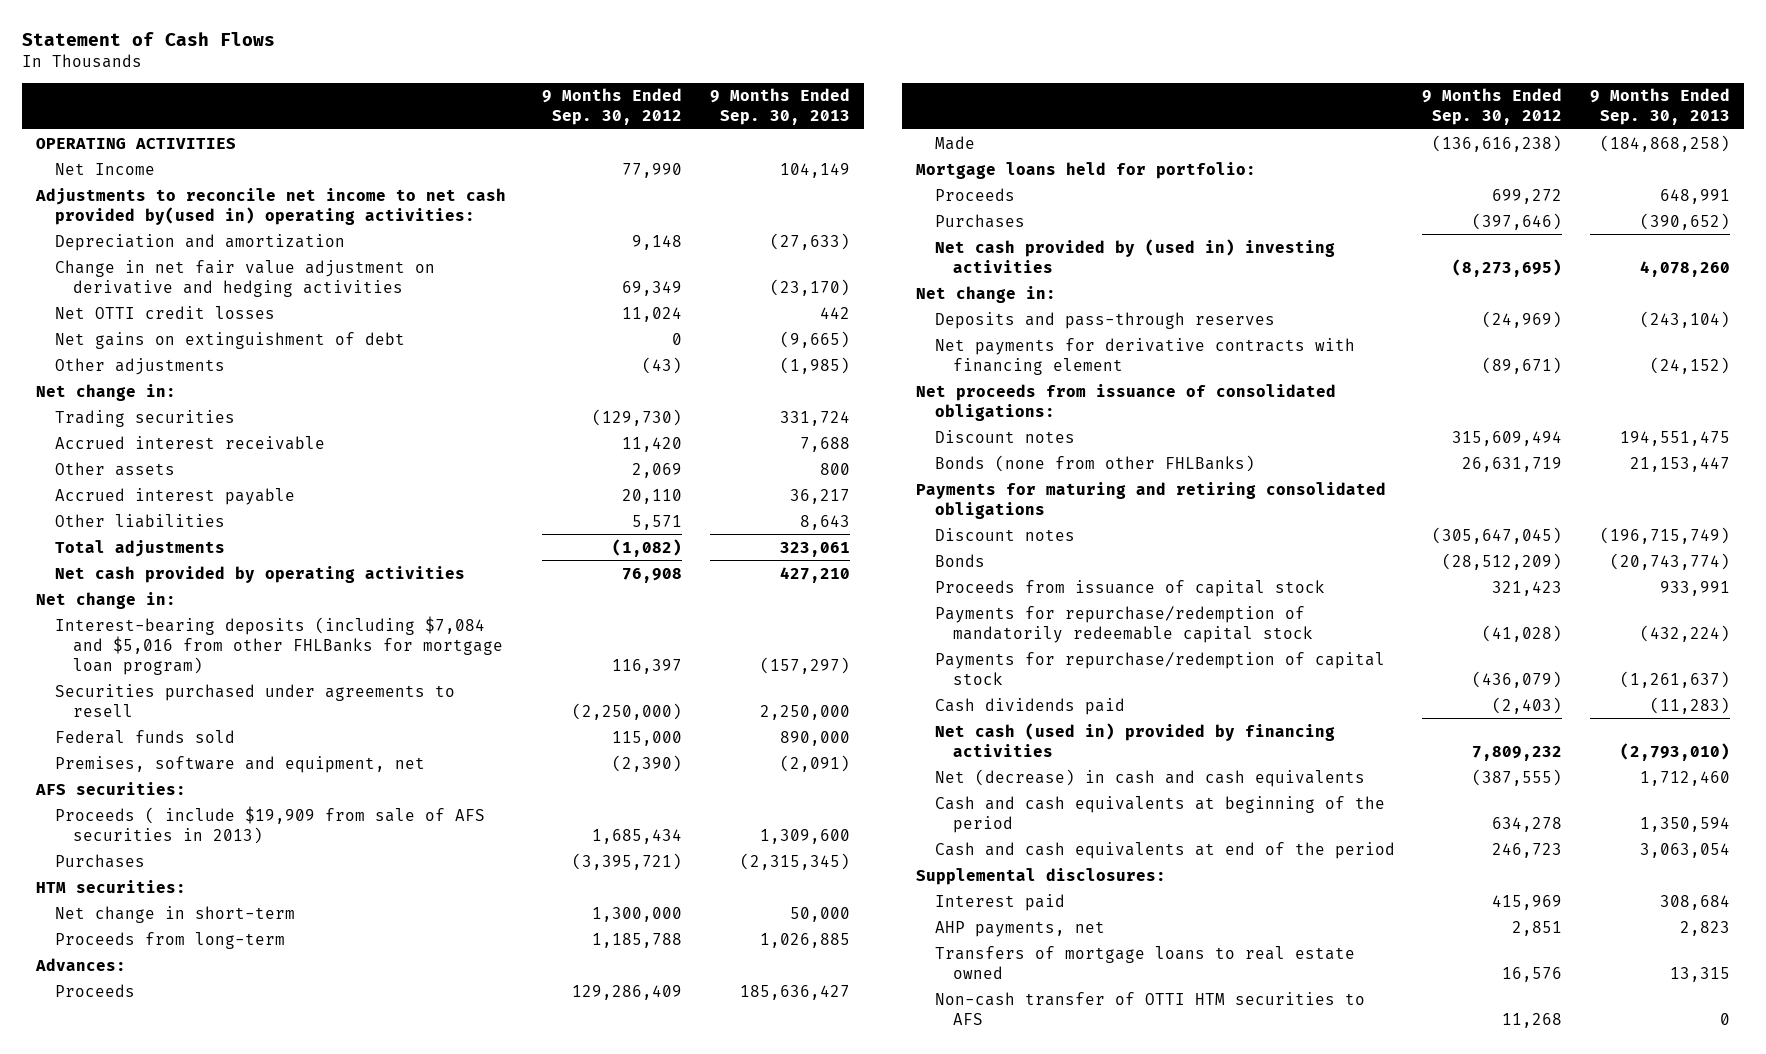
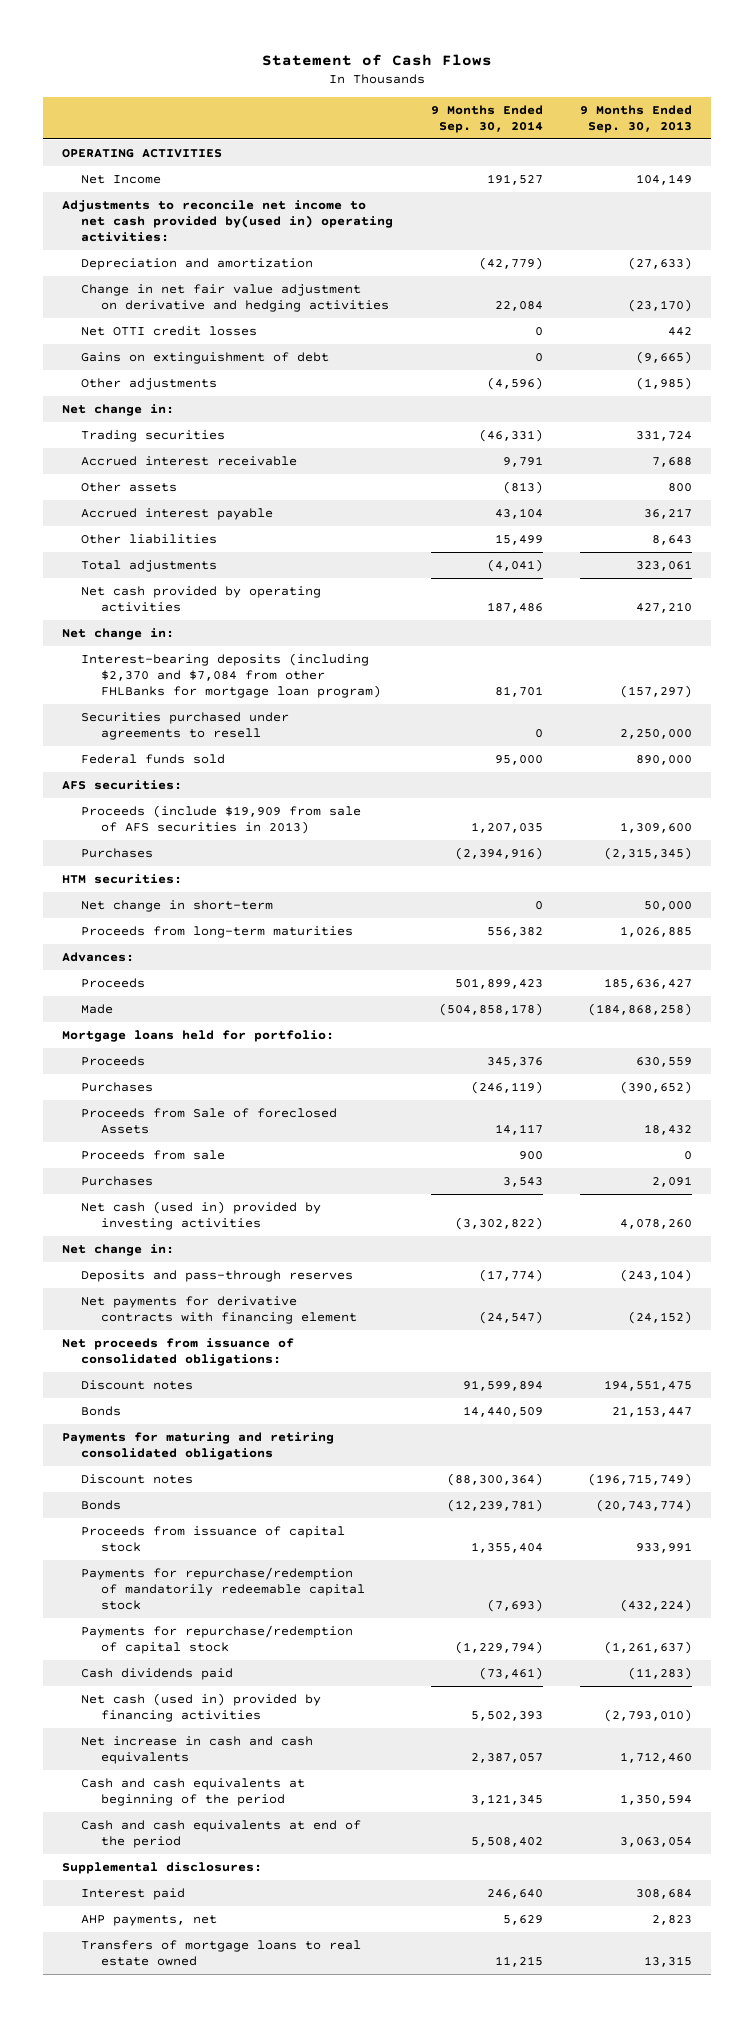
[542,88,683,126] 9 Months Ended Sep. 30, 2012 -> none
none -> [430,104,543,133] 9 Months Ended Sep. 30, 2014
[54,331,405,349] Net gains on extinguishment of debt -> [81,351,330,364] Gains on extinguishment of debt
[54,615,504,675] Interest-bearing deposits (including $7,084 and $5,016 from other FHLBanks for mortgage loan program) -> [81,652,381,698] Interest-bearing deposits (including $2,370 and $7,084 from other FHLBanks for mortgage loan program)
[54,755,425,773] Premises, software and equipment, net -> none
[54,805,485,844] Proceeds ( include $19,909 from sale of AFS securities in 2013) -> [81,804,362,834] Proceeds (include $19,909 from sale of AFS securities in 2013)
[54,931,285,949] Proceeds from long-term -> [81,925,354,938] Proceeds from long-term maturities
[1659,188,1730,204] 648,991 -> [636,1056,693,1067] 630,559
none -> [81,1107,338,1134] Proceeds from Sale of foreclosed Assets
none -> [81,1149,226,1160] Proceeds from sale
none -> [81,1175,154,1186] Purchases
[934,238,1335,273] Net cash provided by (used in) investing activities -> [81,1200,322,1230] Net cash (used in) provided by investing activities
[934,454,1255,472] Bonds (none from other FHLBanks) -> [81,1405,122,1416] Bonds
[934,768,1365,787] Net (decrease) in cash and cash equivalents -> [81,1735,314,1764] Net increase in cash and cash equivalents
[934,991,1365,1025] Non-cash transfer of OTTI HTM securities to AFS -> none

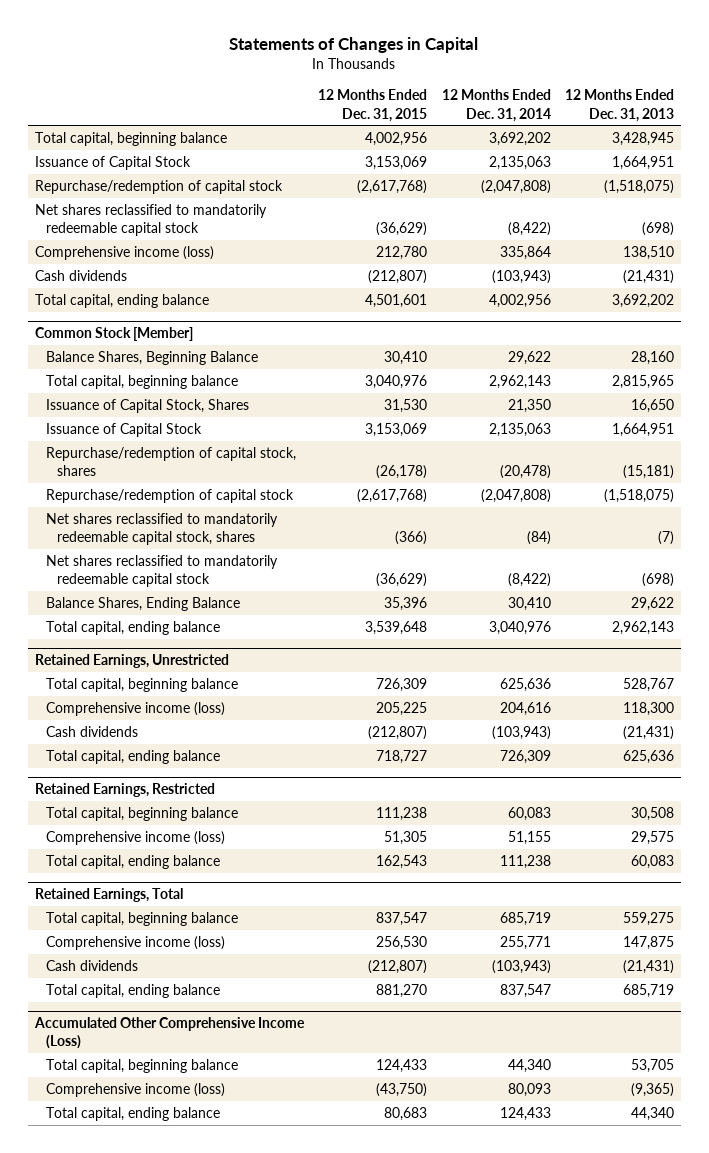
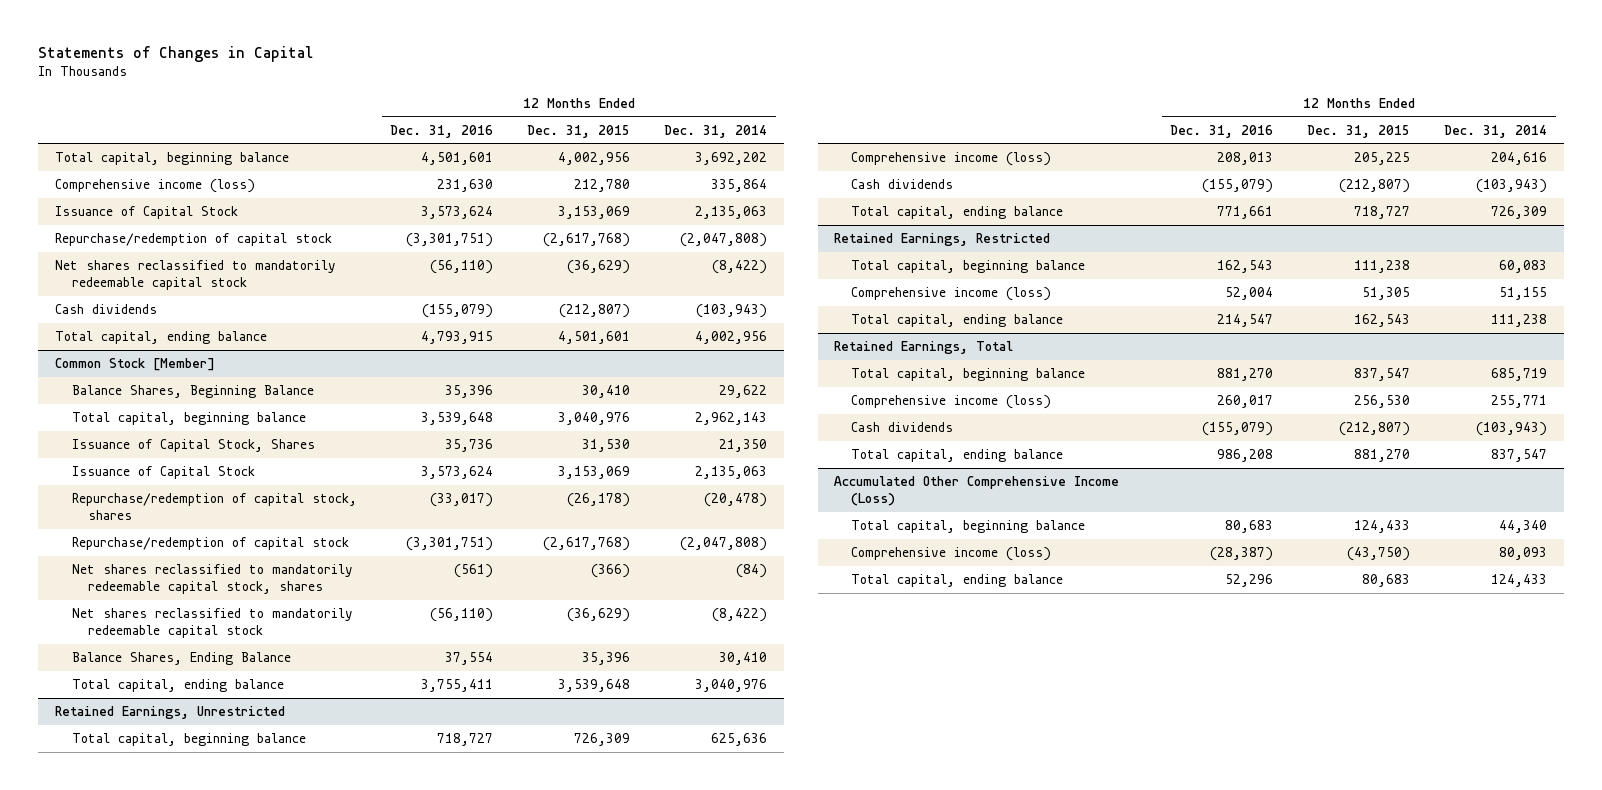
[565,89,675,122] 12 Months Ended Dec. 31, 2013 -> none
none -> [390,124,494,138] Dec. 31, 2016
[34,245,214,260] Comprehensive income (loss) -> [54,179,255,194] Comprehensive income (loss)

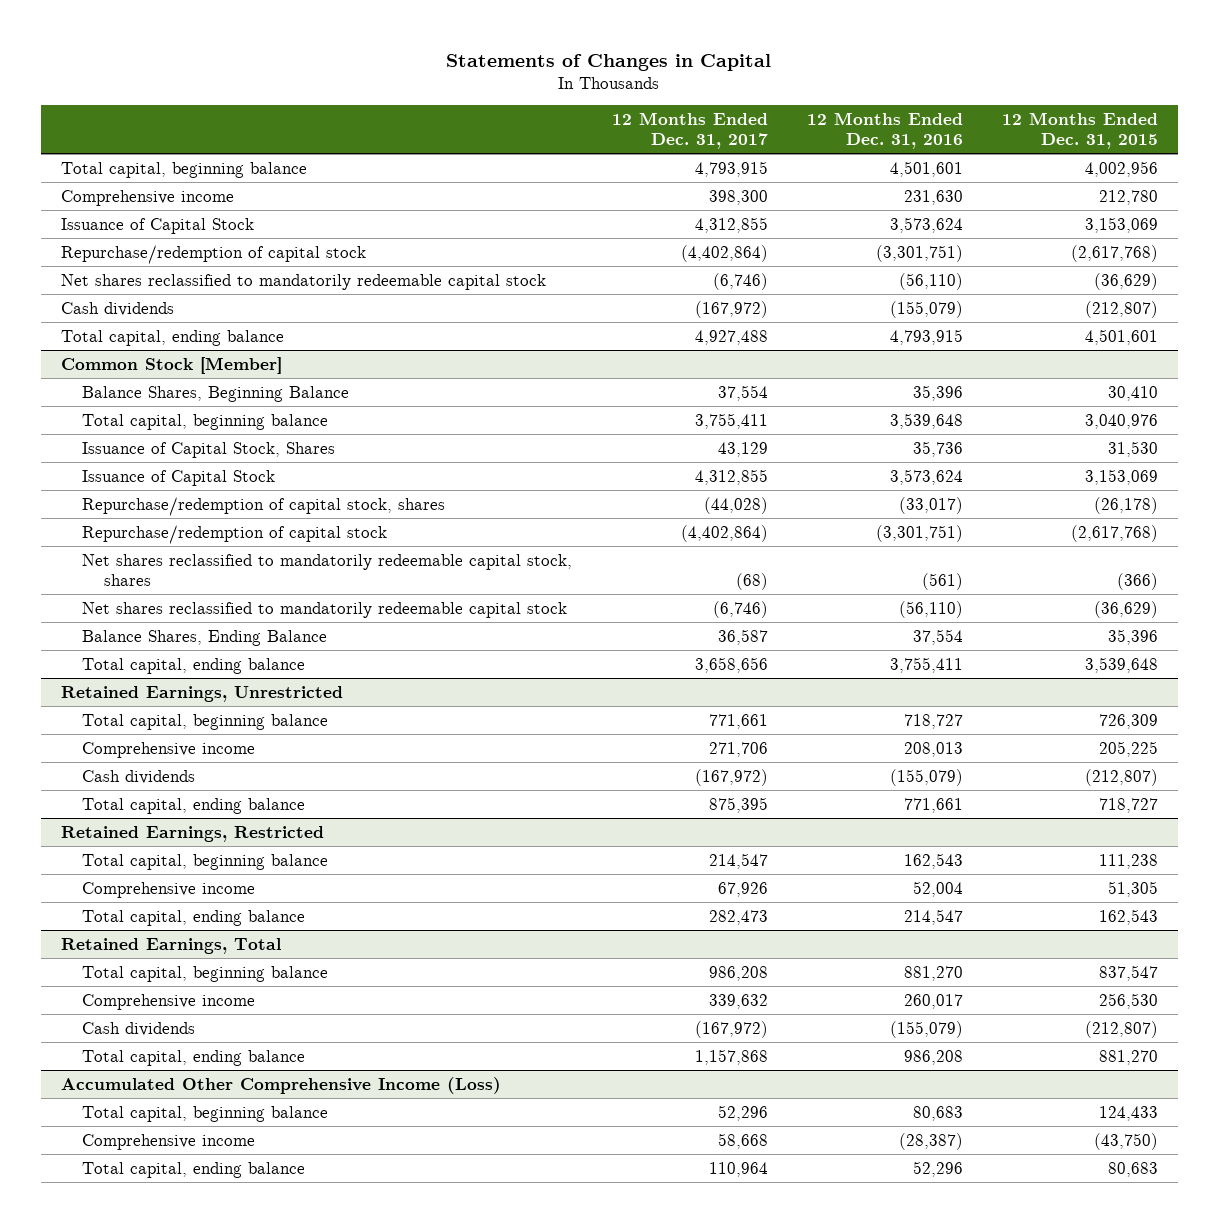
[664,124,768,138] Dec. 31, 2014 -> none
none -> [611,111,768,150] 12 Months Ended Dec. 31, 2017
[54,179,255,194] Comprehensive income (loss) -> [60,189,234,206] Comprehensive income
[851,152,1052,167] Comprehensive income (loss) -> [82,741,256,758] Comprehensive income
[851,287,1052,302] Comprehensive income (loss) -> [82,881,256,898] Comprehensive income
[851,395,1052,410] Comprehensive income (loss) -> [82,993,256,1010] Comprehensive income
[851,547,1052,562] Comprehensive income (loss) -> [82,1133,256,1150] Comprehensive income

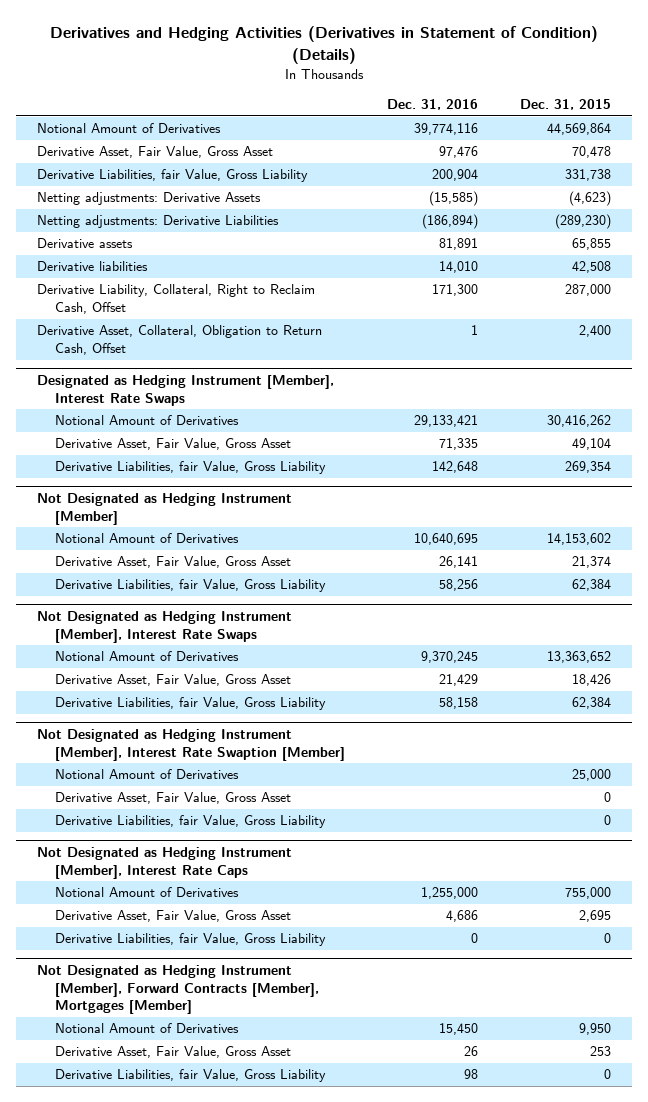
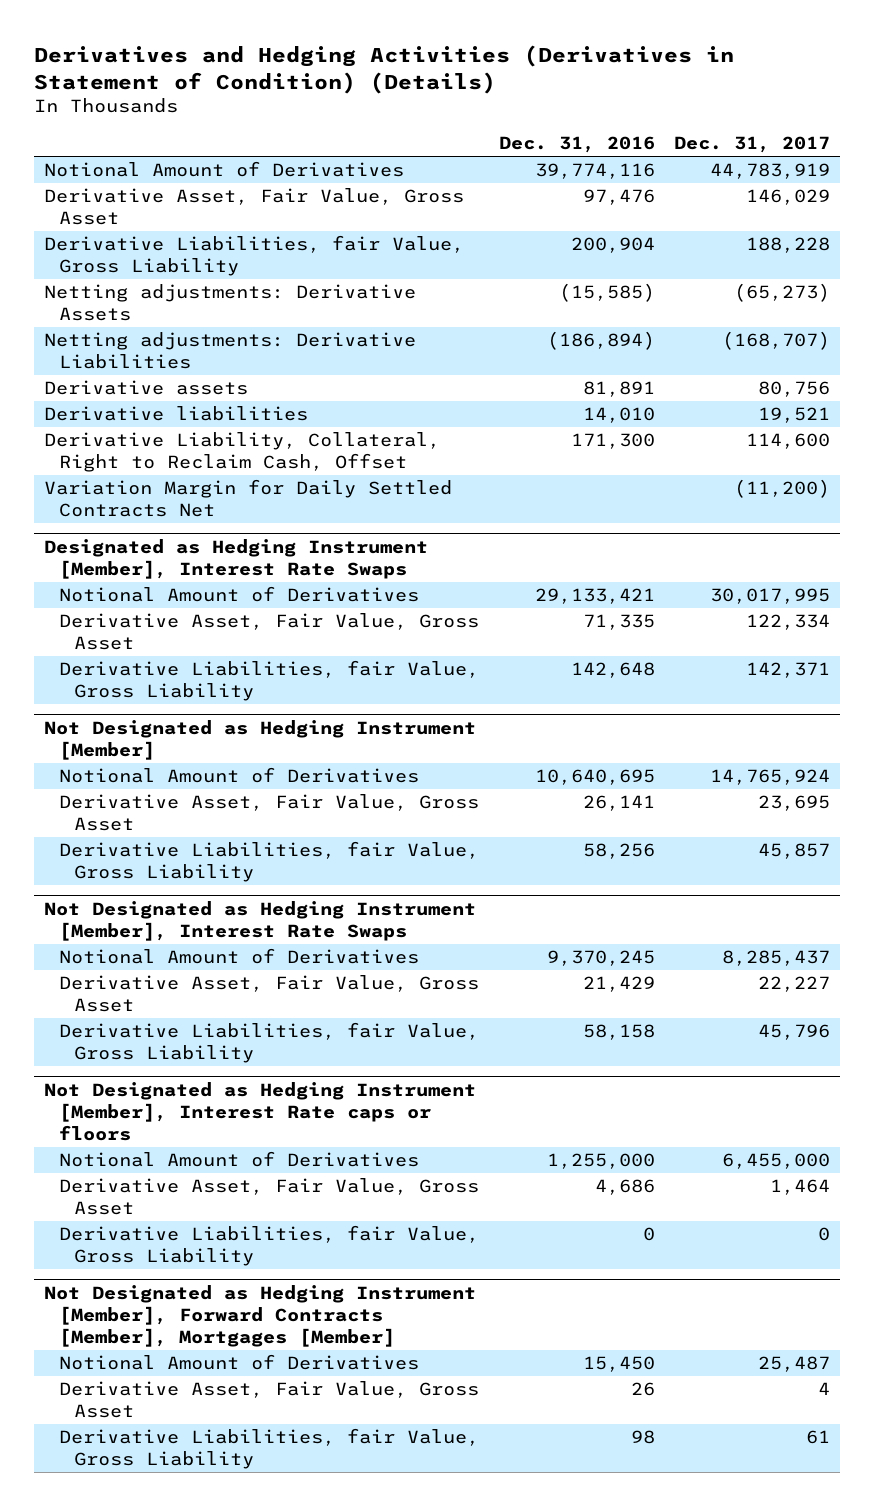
[519,99,611,111] Dec. 31, 2015 -> none
none -> [674,136,831,154] Dec. 31, 2017
[36,325,322,356] Derivative Asset, Collateral, Obligation to Return Cash, Offset -> none
none -> [44,479,453,518] Variation Margin for Daily Settled Contracts Net
[36,729,345,761] Not Designated as Hedging Instrument [Member], Interest Rate Swaption [Member] -> none
[54,769,239,780] Notional Amount of Derivatives -> none
[54,792,291,805] Derivative Asset, Fair Value, Gross Asset -> none
[54,815,326,829] Derivative Liabilities, fair Value, Gross Liability -> none
[36,847,292,879] Not Designated as Hedging Instrument [Member], Interest Rate Caps -> [44,1082,477,1141] Not Designated as Hedging Instrument [Member], Interest Rate caps or floors

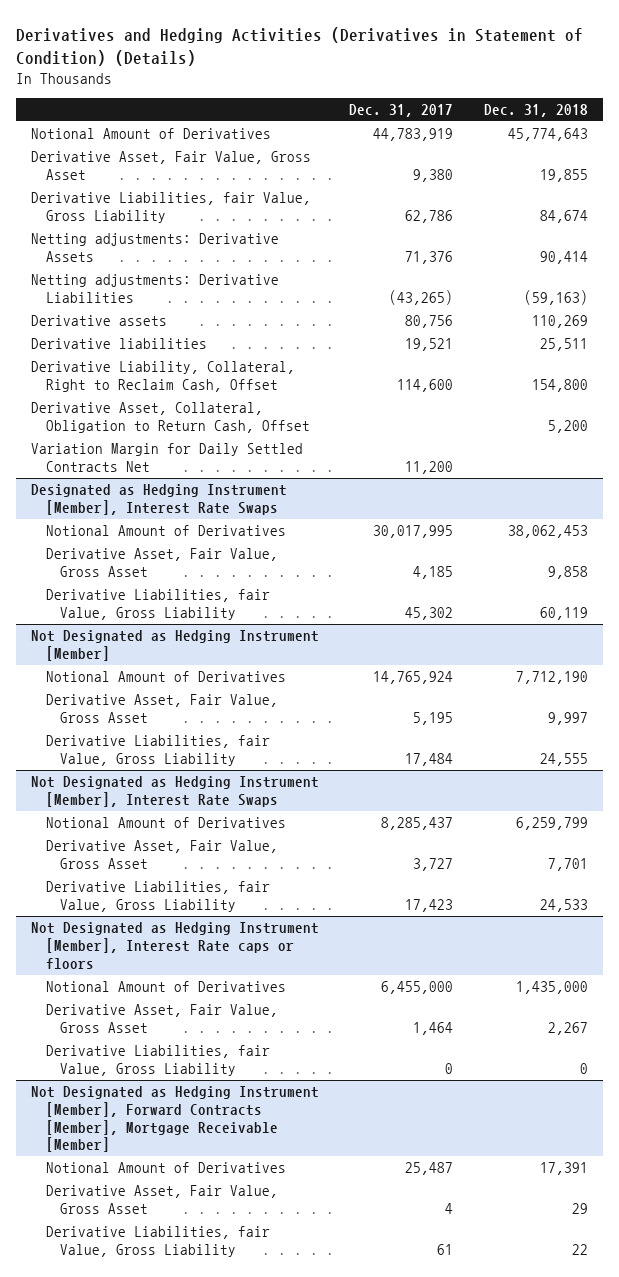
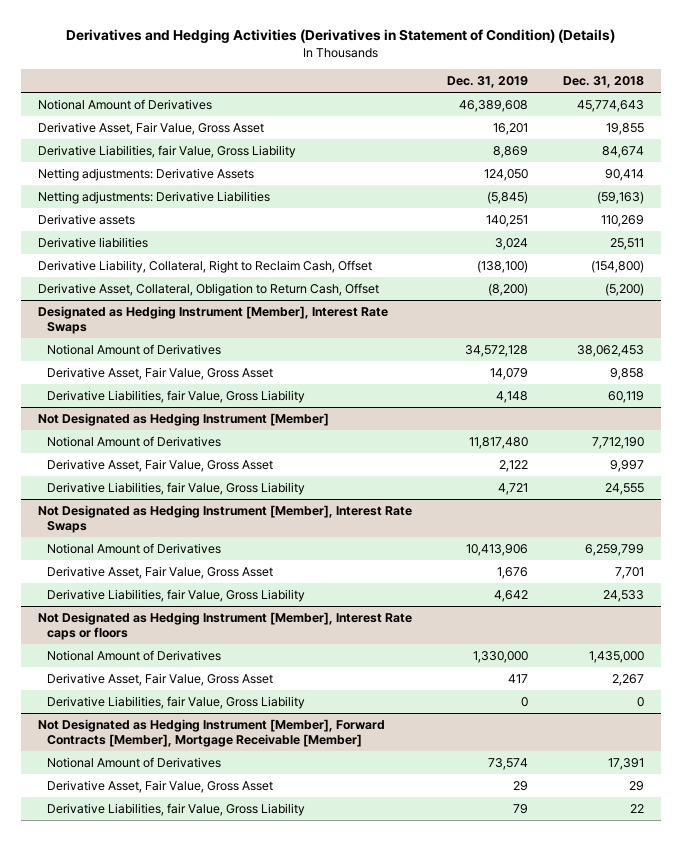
[349,103,454,117] Dec. 31, 2017 -> none
none -> [446,75,528,88] Dec. 31, 2019
[31,443,304,473] Variation Margin for Daily Settled Contracts Net -> none
[531,379,588,393] 154,800 -> [590,259,644,273] (154,800)
[547,420,588,434] 5,200 -> [604,282,644,296] (5,200)

